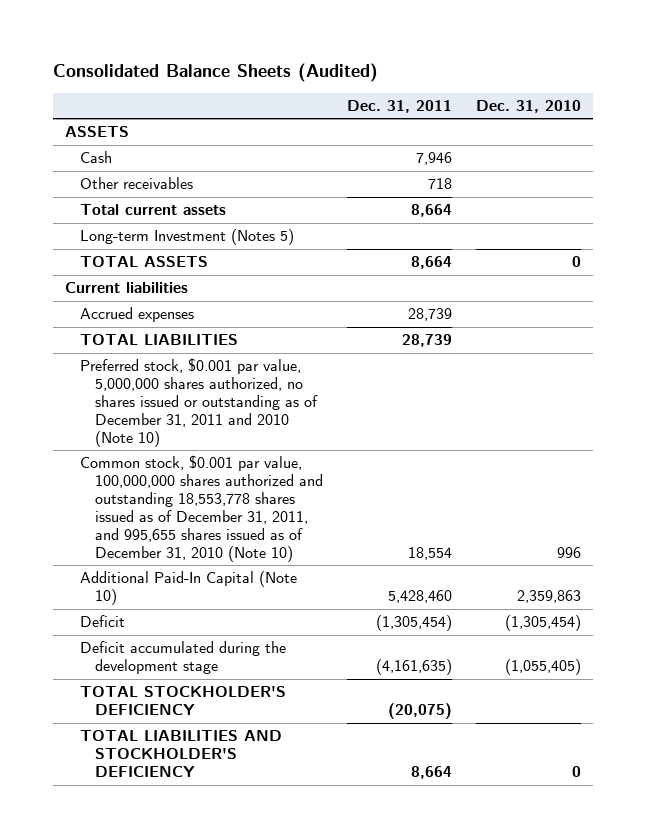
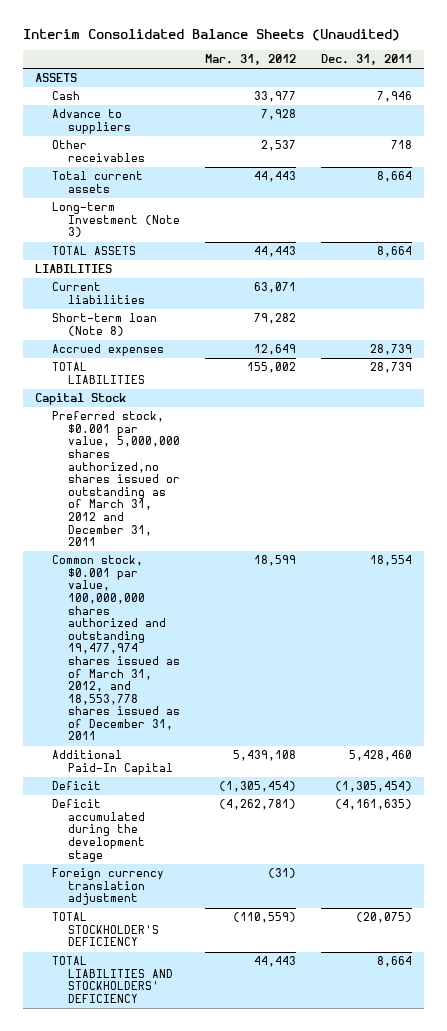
[53,63,379,83] Consolidated Balance Sheets (Audited) -> [22,29,400,42] Interim Consolidated Balance Sheets (Unaudited)
[475,99,581,113] Dec. 31, 2010 -> none
none -> [205,54,297,66] Mar. 31, 2012
none -> [51,109,132,134] Advance to suppliers
[80,229,295,246] Long-term Investment (Notes 5) -> [51,202,181,238] Long-term Investment (Note 3)
none -> [35,264,113,274] LIABILITIES
none -> [51,313,157,336] Short-term loan (Note 8)
none -> [35,393,127,406] Capital Stock
[80,358,319,447] Preferred stock, $0.001 par value, 5,000,000 shares authorized, no shares issued or outstanding as of December 31, 2011 and 2010 (Note 10) -> [51,411,181,547] Preferred stock, $0.001 par value, 5,000,000 shares authorized,no shares issued or outstanding as of March 31, 2012 and December 31, 2011
[80,455,324,562] Common stock, $0.001 par value, 100,000,000 shares authorized and outstanding 18,553,778 shares issued as of December 31, 2011, and 995,655 shares issued as of December 31, 2010 (Note 10) -> [51,555,181,741] Common stock, $0.001 par value, 100,000,000 shares authorized and outstanding 19,477,974 shares issued as of March 31, 2012, and 18,553,778 shares issued as of December 31, 2011
[80,571,298,606] Additional Paid-In Capital (Note 10) -> [51,750,174,775] Additional Paid-In Capital
none -> [51,868,164,906] Foreign currency translation adjustment
[80,730,283,778] TOTAL LIABILITIES AND STOCKHOLDER'S DEFICIENCY -> [51,956,174,1004] TOTAL LIABILITIES AND STOCKHOLDERS' DEFICIENCY

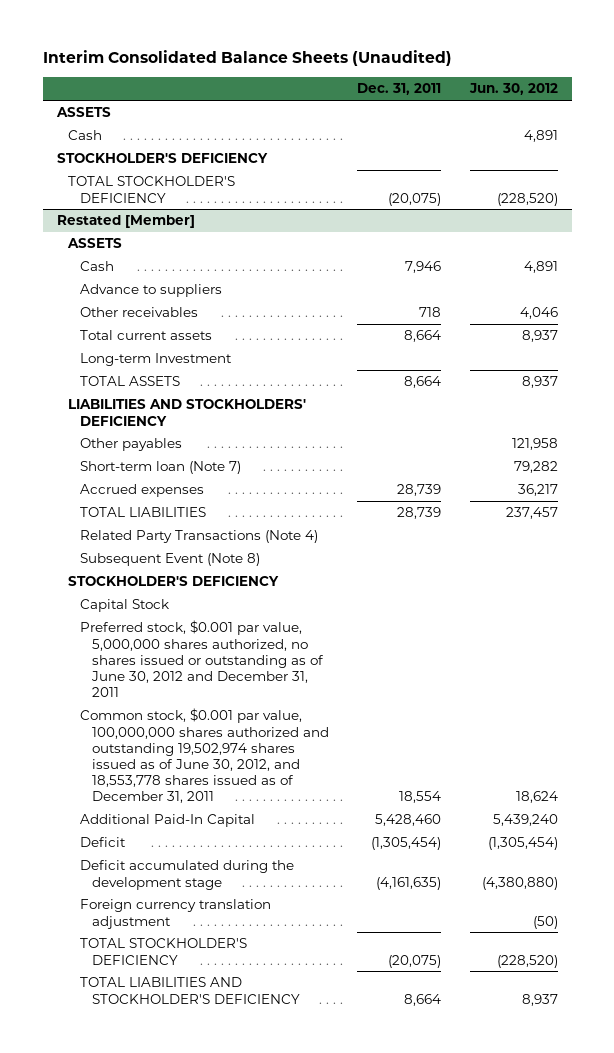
[205,54,297,66] Mar. 31, 2012 -> none
none -> [468,83,558,96] Jun. 30, 2012
none -> [68,130,103,141] Cash
none -> [56,153,268,164] STOCKHOLDER'S DEFICIENCY
none -> [68,176,236,203] TOTAL STOCKHOLDER'S DEFICIENCY
none -> [56,215,195,229] Restated [Member]
none -> [67,238,123,249] ASSETS
[51,202,181,238] Long-term Investment (Note 3) -> [79,353,232,367] Long-term Investment
[35,264,113,274] LIABILITIES -> none
[51,282,146,304] Current liabilities -> none
none -> [68,399,307,426] LIABILITIES AND STOCKHOLDERS' DEFICIENCY
none -> [79,438,182,452] Other payables
[51,313,157,336] Short-term loan (Note 8) -> [79,461,241,475] Short-term loan (Note 7)
none -> [79,530,318,544] Related Party Transactions (Note 4)
none -> [79,553,260,567] Subsequent Event (Note 8)
none -> [68,576,280,587] STOCKHOLDER'S DEFICIENCY
[51,411,181,547] Preferred stock, $0.001 par value, 5,000,000 shares authorized,no shares issued or outstanding as of March 31, 2012 and December 31, 2011 -> [79,620,324,697] Preferred stock, $0.001 par value, 5,000,000 shares authorized, no shares issued or outstanding as of June 30, 2012 and December 31, 2011
[51,555,181,741] Common stock, $0.001 par value, 100,000,000 shares authorized and outstanding 19,477,974 shares issued as of March 31, 2012, and 18,553,778 shares issued as of December 31, 2011 -> [79,708,329,803] Common stock, $0.001 par value, 100,000,000 shares authorized and outstanding 19,502,974 shares issued as of June 30, 2012, and 18,553,778 shares issued as of December 31, 2011
[51,956,174,1004] TOTAL LIABILITIES AND STOCKHOLDERS' DEFICIENCY -> [79,977,300,1004] TOTAL LIABILITIES AND STOCKHOLDER'S DEFICIENCY

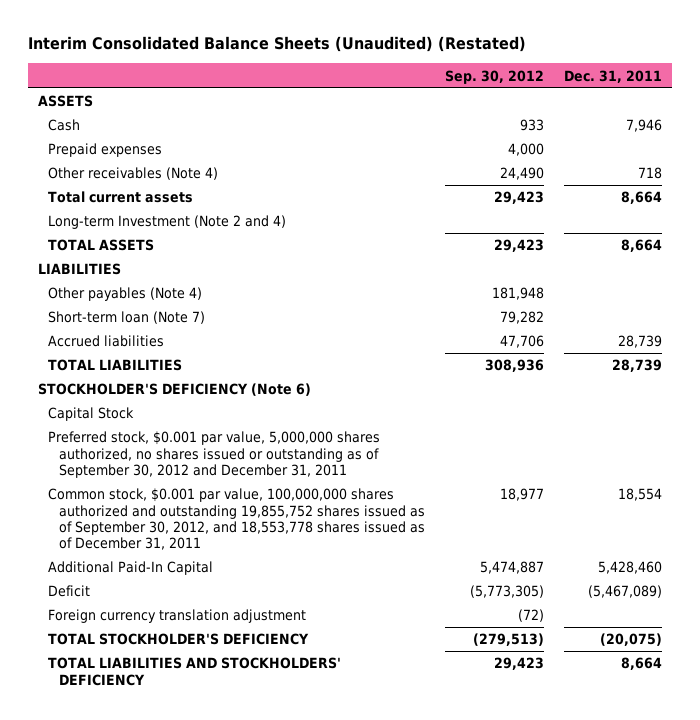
[42,50,452,67] Interim Consolidated Balance Sheets (Unaudited) -> [27,36,526,53] Interim Consolidated Balance Sheets (Unaudited) (Restated)
[468,83,558,96] Jun. 30, 2012 -> none
none -> [444,69,544,84] Sep. 30, 2012
[68,130,103,141] Cash -> none
[56,153,268,164] STOCKHOLDER'S DEFICIENCY -> none
[68,176,236,203] TOTAL STOCKHOLDER'S DEFICIENCY -> none
[56,215,195,229] Restated [Member] -> none
[67,238,123,249] ASSETS -> none
[79,284,222,298] Advance to suppliers -> none
none -> [48,143,163,158] Prepaid expenses
[79,307,198,318] Other receivables -> [48,167,219,181] Other receivables (Note 4)
[79,353,232,367] Long-term Investment -> [48,215,287,230] Long-term Investment (Note 2 and 4)
[68,399,307,426] LIABILITIES AND STOCKHOLDERS' DEFICIENCY -> none
none -> [38,263,122,276] LIABILITIES
[79,438,182,452] Other payables -> [48,287,203,302] Other payables (Note 4)
[79,484,204,498] Accrued expenses -> [48,335,165,348] Accrued liabilities
[79,530,318,544] Related Party Transactions (Note 4) -> none
[79,553,260,567] Subsequent Event (Note 8) -> none
[68,576,280,587] STOCKHOLDER'S DEFICIENCY -> [38,383,312,397] STOCKHOLDER'S DEFICIENCY (Note 6)
[79,620,324,697] Preferred stock, $0.001 par value, 5,000,000 shares authorized, no shares issued or outstanding as of June 30, 2012 and December 31, 2011 -> [48,431,381,478] Preferred stock, $0.001 par value, 5,000,000 shares authorized, no shares issued or outstanding as of September 30, 2012 and December 31, 2011
[79,708,329,803] Common stock, $0.001 par value, 100,000,000 shares authorized and outstanding 19,502,974 shares issued as of June 30, 2012, and 18,553,778 shares issued as of December 31, 2011 -> [48,488,425,551] Common stock, $0.001 par value, 100,000,000 shares authorized and outstanding 19,855,752 shares issued as of September 30, 2012, and 18,553,778 shares issued as of December 31, 2011
[79,860,294,890] Deficit accumulated during the development stage -> none
[371,837,442,851] (1,305,454) -> [588,585,663,599] (5,467,089)
[79,977,300,1004] TOTAL LIABILITIES AND STOCKHOLDER'S DEFICIENCY -> [48,657,342,686] TOTAL LIABILITIES AND STOCKHOLDERS' DEFICIENCY

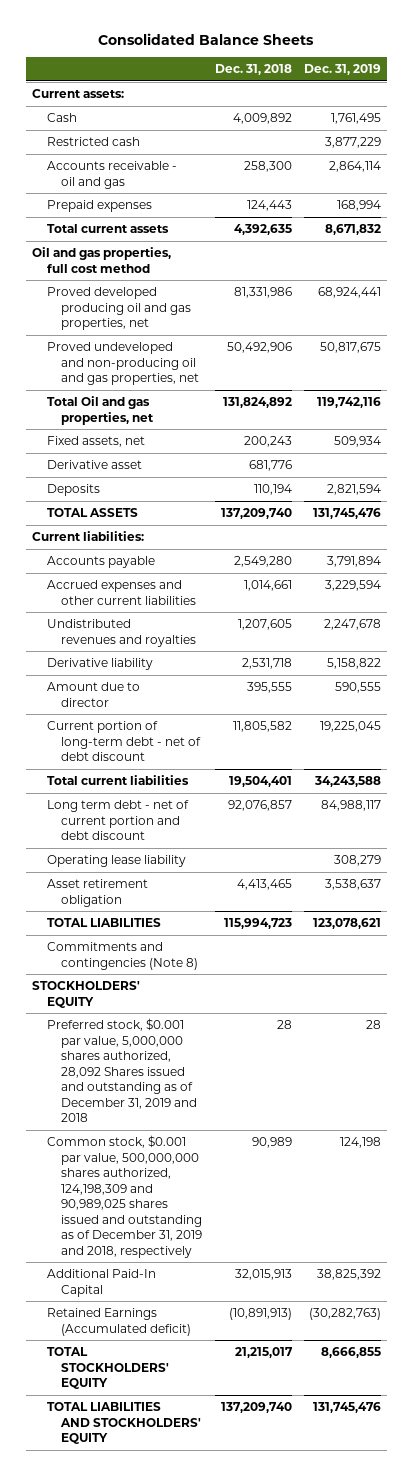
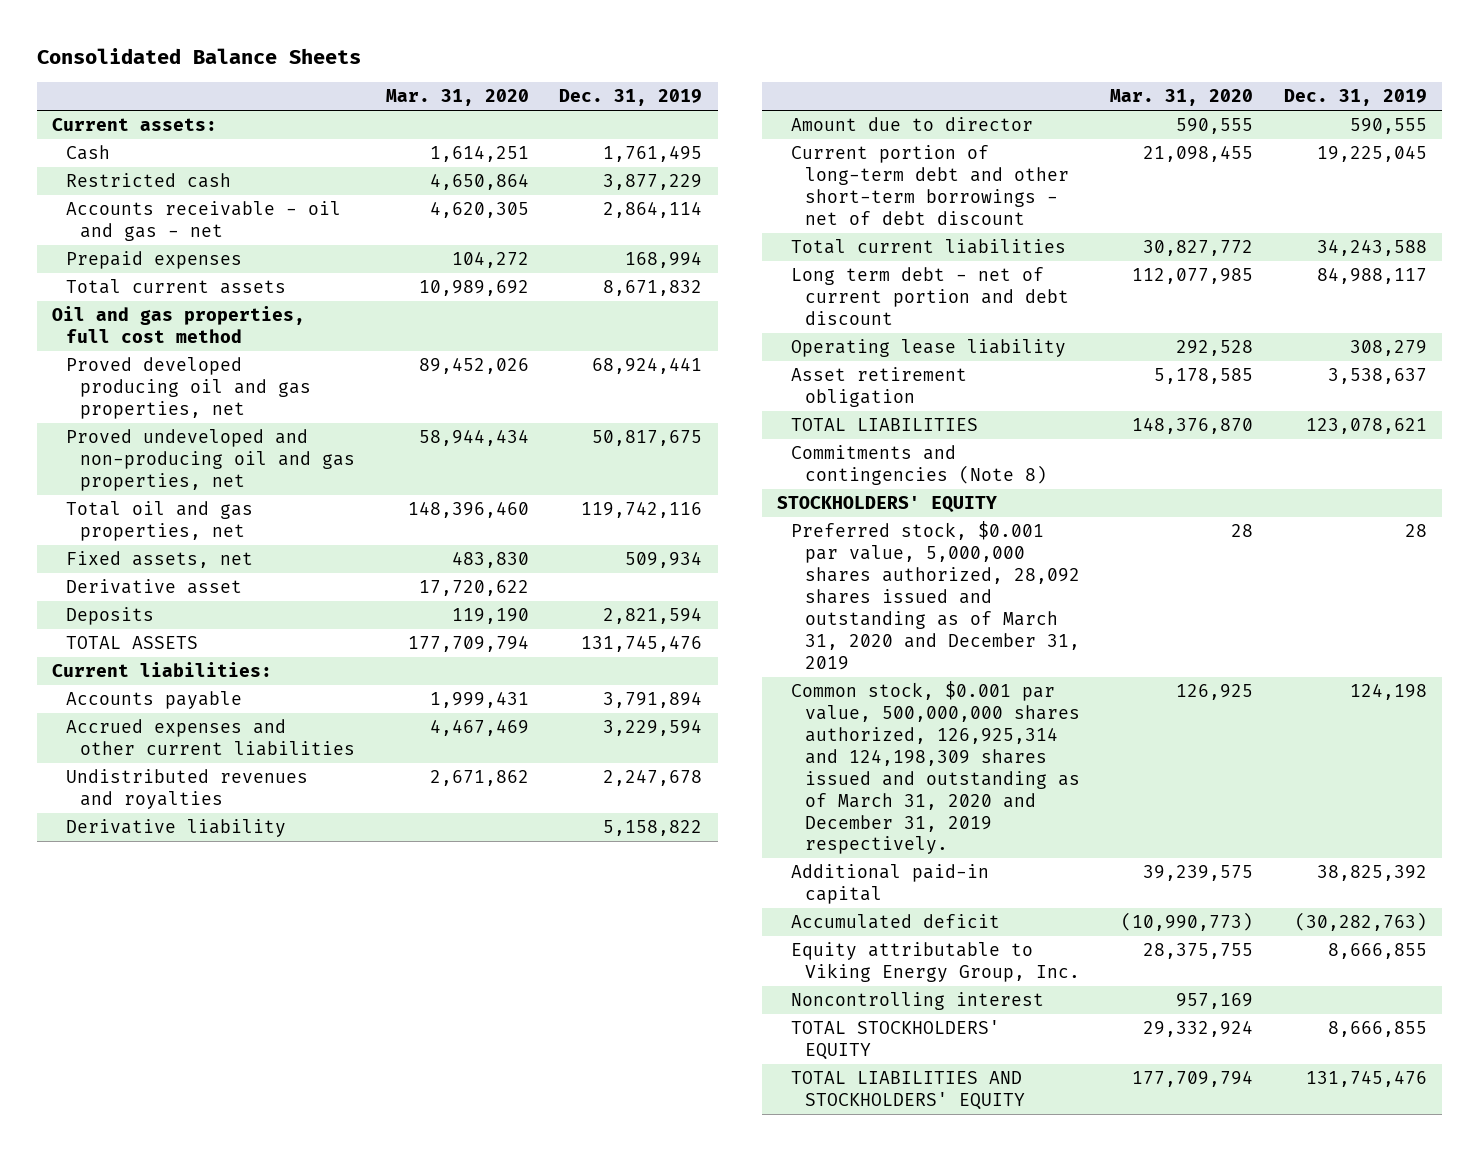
[214,64,292,76] Dec. 31, 2018 -> none
none -> [385,89,529,107] Mar. 31, 2020
[46,161,177,189] Accounts receivable - oil and gas -> [66,201,342,242] Accounts receivable - oil and gas - net
[46,396,155,425] Total Oil and gas properties, net -> [66,501,254,542] Total oil and gas properties, net
[46,721,202,762] Current portion of long-term debt - net of debt discount -> [790,145,1069,225] Current portion of long-term debt and other short-term borrowings - net of debt discount
[46,1018,198,1123] Preferred stock, $0.001 par value, 5,000,000 shares authorized, 28,092 Shares issued and outstanding as of December 31, 2019 and 2018 -> [790,521,1080,670] Preferred stock, $0.001 par value, 5,000,000 shares authorized, 28,092 shares issued and outstanding as of March 31, 2020 and December 31, 2019
[46,1135,203,1258] Common stock, $0.001 par value, 500,000,000 shares authorized, 124,198,309 and 90,989,025 shares issued and outstanding as of December 31, 2019 and 2018, respectively -> [790,681,1080,855] Common stock, $0.001 par value, 500,000,000 shares authorized, 126,925,314 and 124,198,309 shares issued and outstanding as of March 31, 2020 and December 31, 2019 respectively.
[46,1269,156,1297] Additional Paid-In Capital -> [790,864,989,905] Additional paid-in capital
[46,1308,192,1336] Retained Earnings (Accumulated deficit) -> [790,914,1000,930] Accumulated deficit
none -> [790,942,1080,983] Equity attributable to Viking Energy Group, Inc.
none -> [790,992,1044,1011] Noncontrolling interest

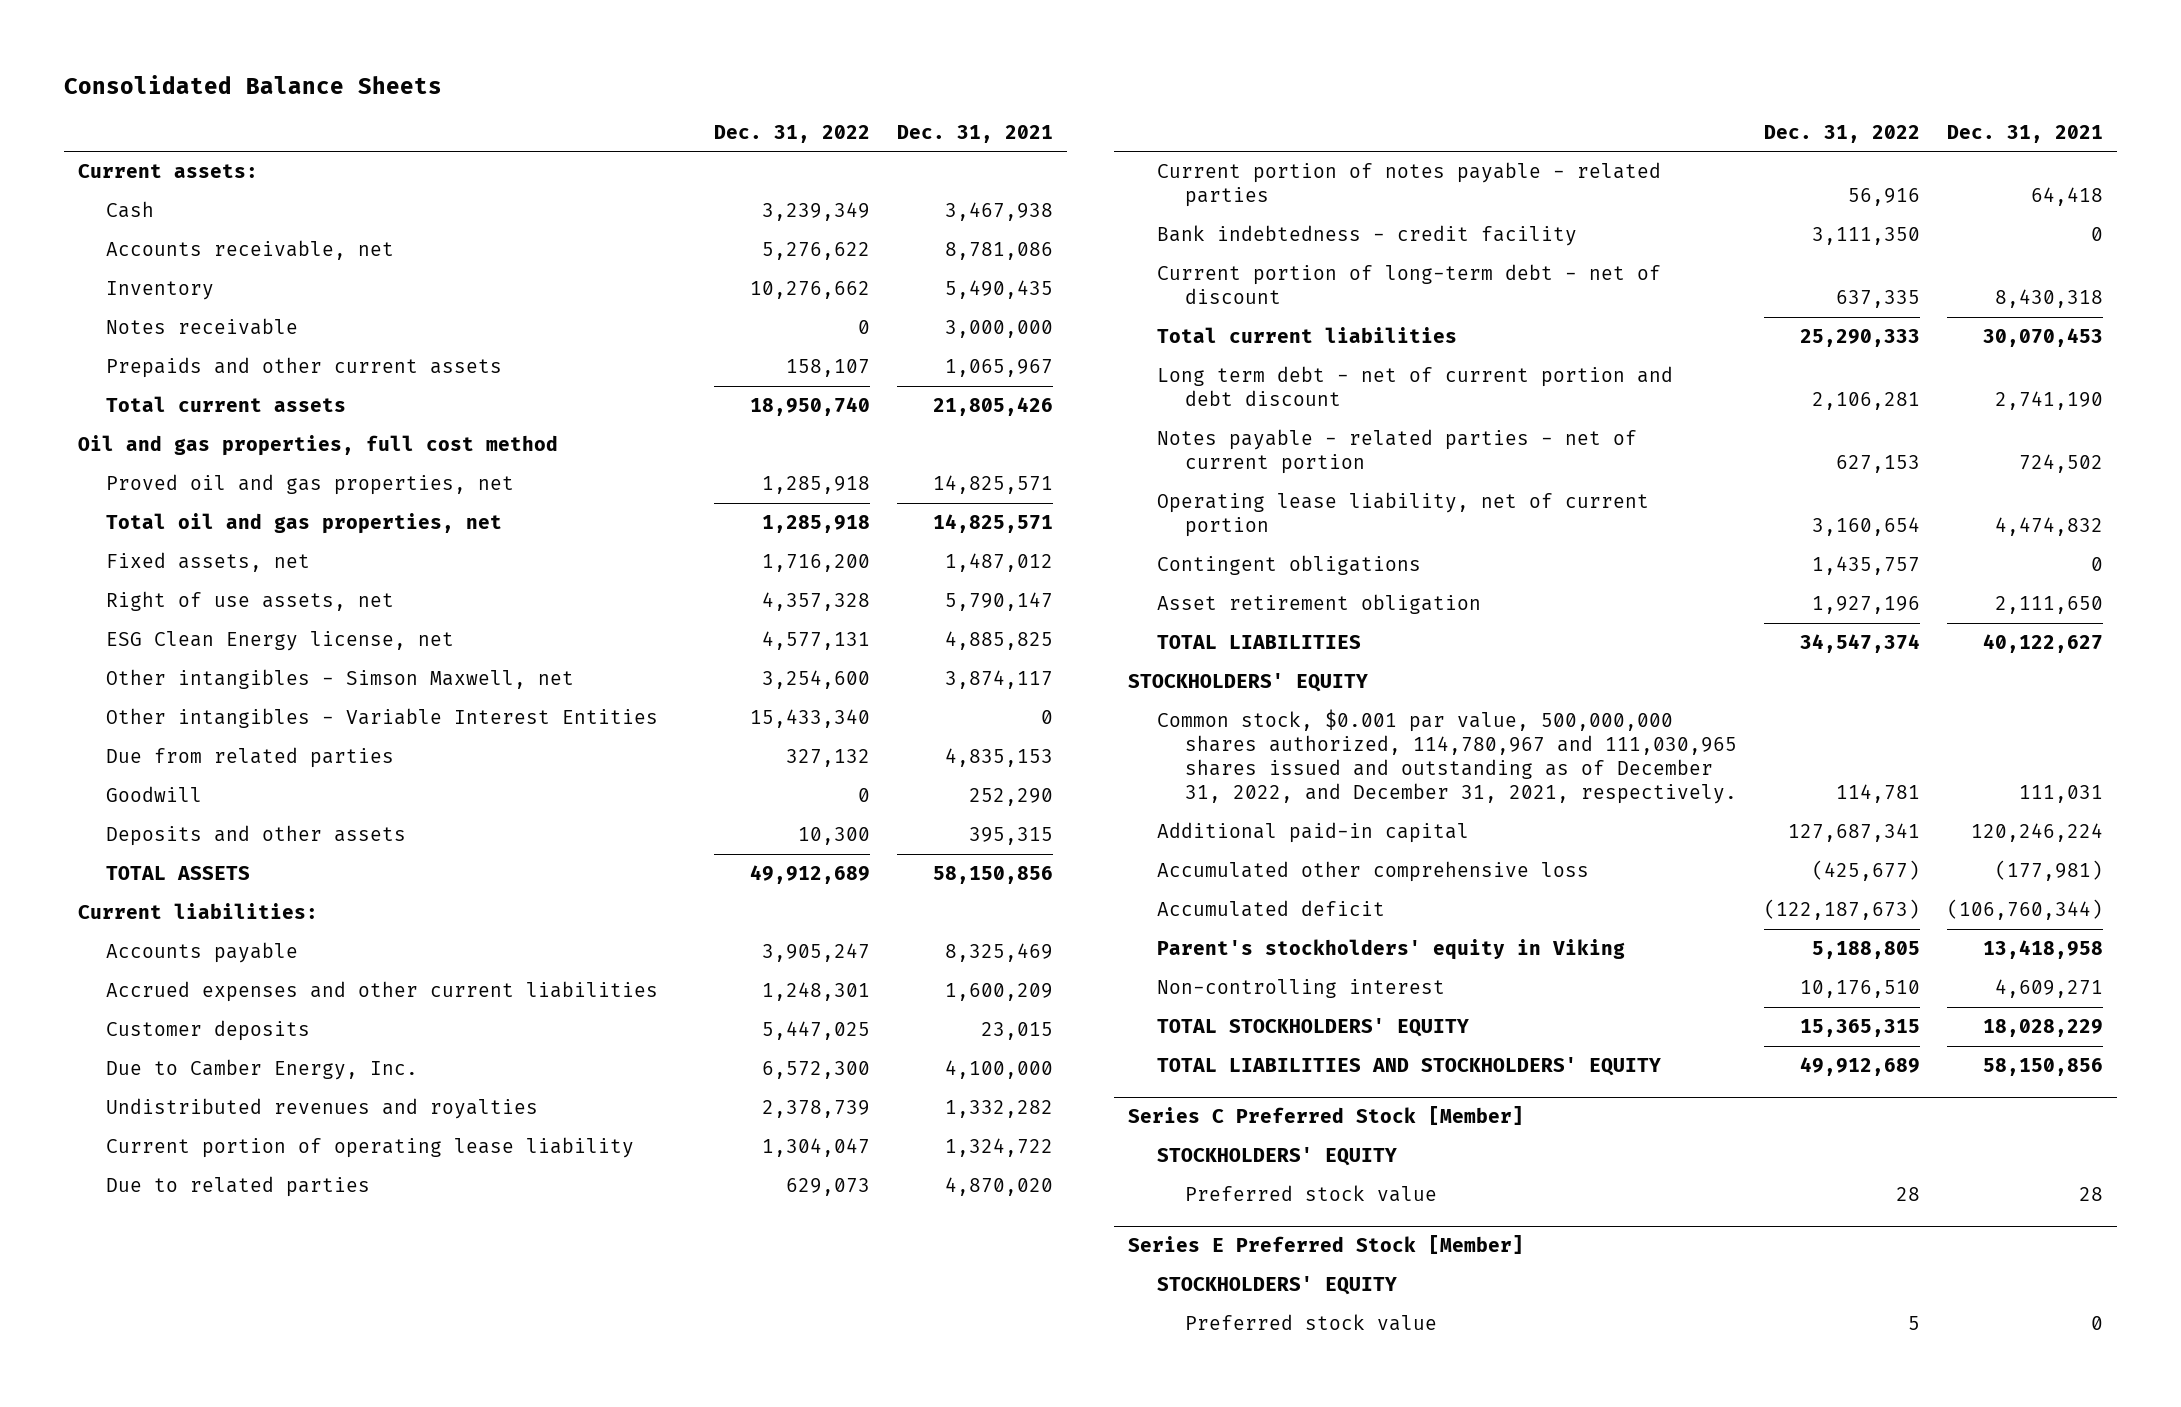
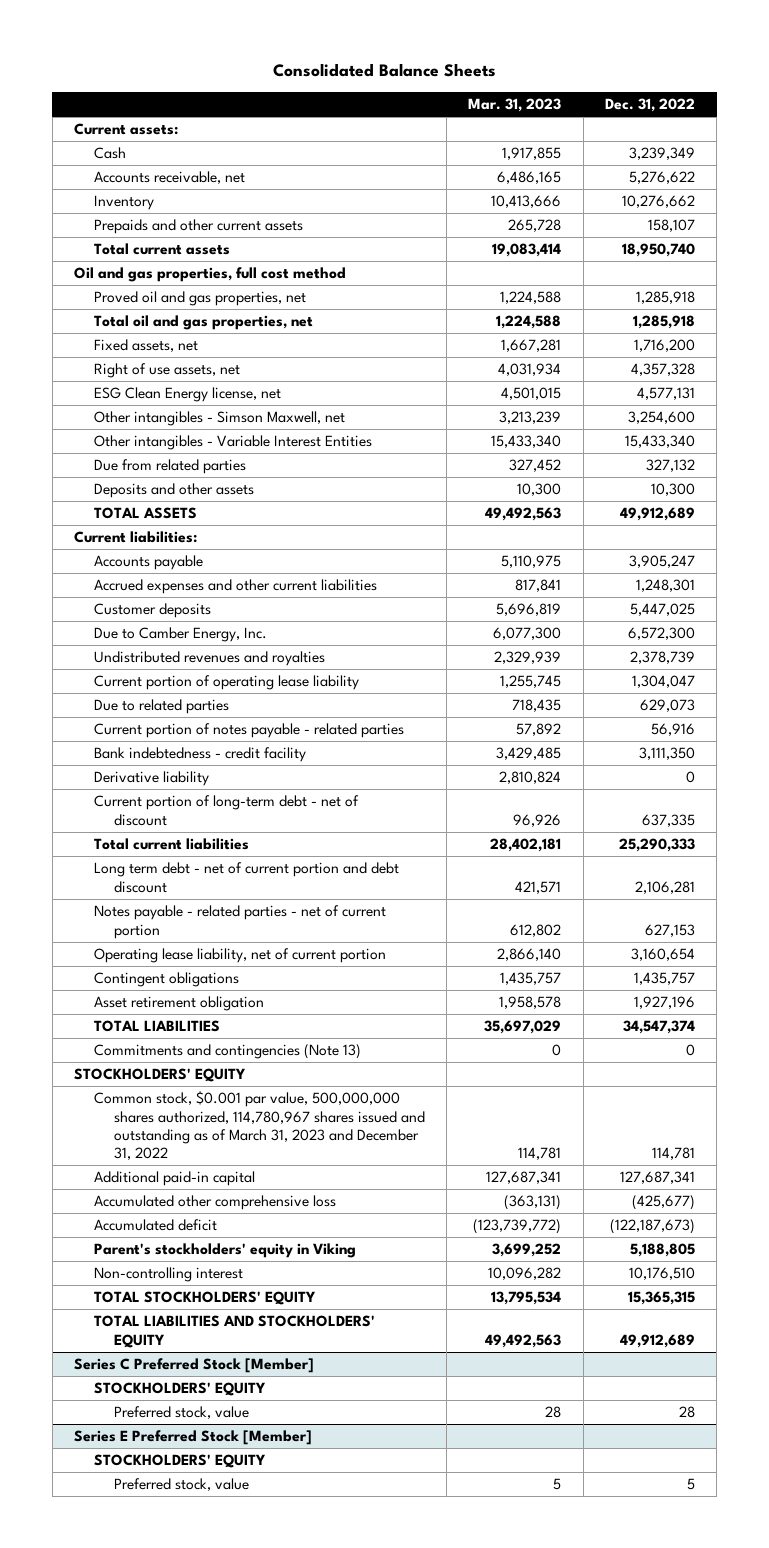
[896,124,1053,143] Dec. 31, 2021 -> none
none -> [468,97,562,112] Mar. 31, 2023
[106,317,299,335] Notes receivable -> none
[106,785,203,802] Goodwill -> none
none -> [93,771,209,787] Derivative liability
none -> [93,1044,361,1060] Commitments and contingencies (Note 13)
[1156,708,1737,805] Common stock, $0.001 par value, 500,000,000 shares authorized, 114,780,967 and 111,030,965 shares issued and outstanding as of December 31, 2022, and December 31, 2021, respectively. -> [93,1091,425,1161] Common stock, $0.001 par value, 500,000,000 shares authorized, 114,780,967 shares issued and outstanding as of March 31, 2023 and December 31, 2022
[1184,1184,1437,1202] Preferred stock value -> [113,1406,249,1420] Preferred stock, value
[1184,1313,1437,1331] Preferred stock value -> [113,1478,249,1492] Preferred stock, value

